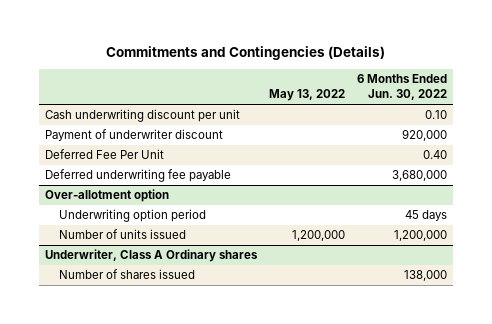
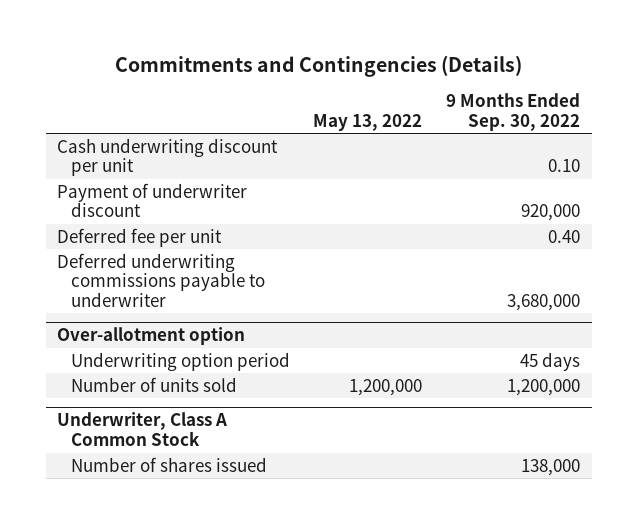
[357,74,448,101] 6 Months Ended Jun. 30, 2022 -> none
none -> [446,93,581,131] 9 Months Ended Sep. 30, 2022
[45,149,165,160] Deferred Fee Per Unit -> [57,227,223,247] Deferred fee per unit
[45,169,232,183] Deferred underwriting fee payable -> [57,252,265,308] Deferred underwriting commissions payable to underwriter
[45,249,259,263] Underwriter, Class A Ordinary shares -> none
[58,269,195,280] Number of shares issued -> none
[58,229,186,240] Number of units issued -> [70,376,237,392] Number of units sold
none -> [57,412,228,447] Underwriter, Class A Common Stock
none -> [70,456,267,472] Number of shares issued

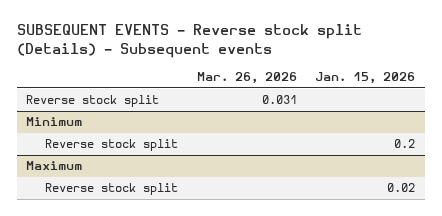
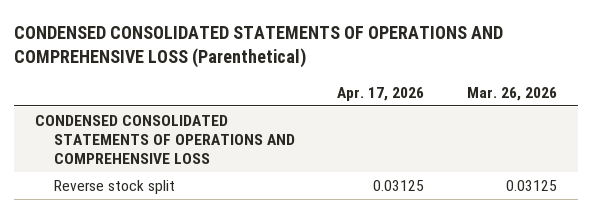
[17,24,363,58] SUBSEQUENT EVENTS - Reverse stock split (Details) - Subsequent events -> [14,25,504,68] CONDENSED CONSOLIDATED STATEMENTS OF OPERATIONS AND COMPREHENSIVE LOSS (Parenthetical)
[315,72,416,85] Jan. 15, 2026 -> none
none -> [337,86,425,101] Apr. 17, 2026
[26,117,83,127] Minimum -> none
[44,139,178,152] Reverse stock split -> none
[26,161,83,171] Maximum -> none
[44,183,178,196] Reverse stock split -> none
none -> [35,115,296,165] CONDENSED CONSOLIDATED STATEMENTS OF OPERATIONS AND COMPREHENSIVE LOSS
[261,95,297,105] 0.031 -> [505,180,557,192] 0.03125

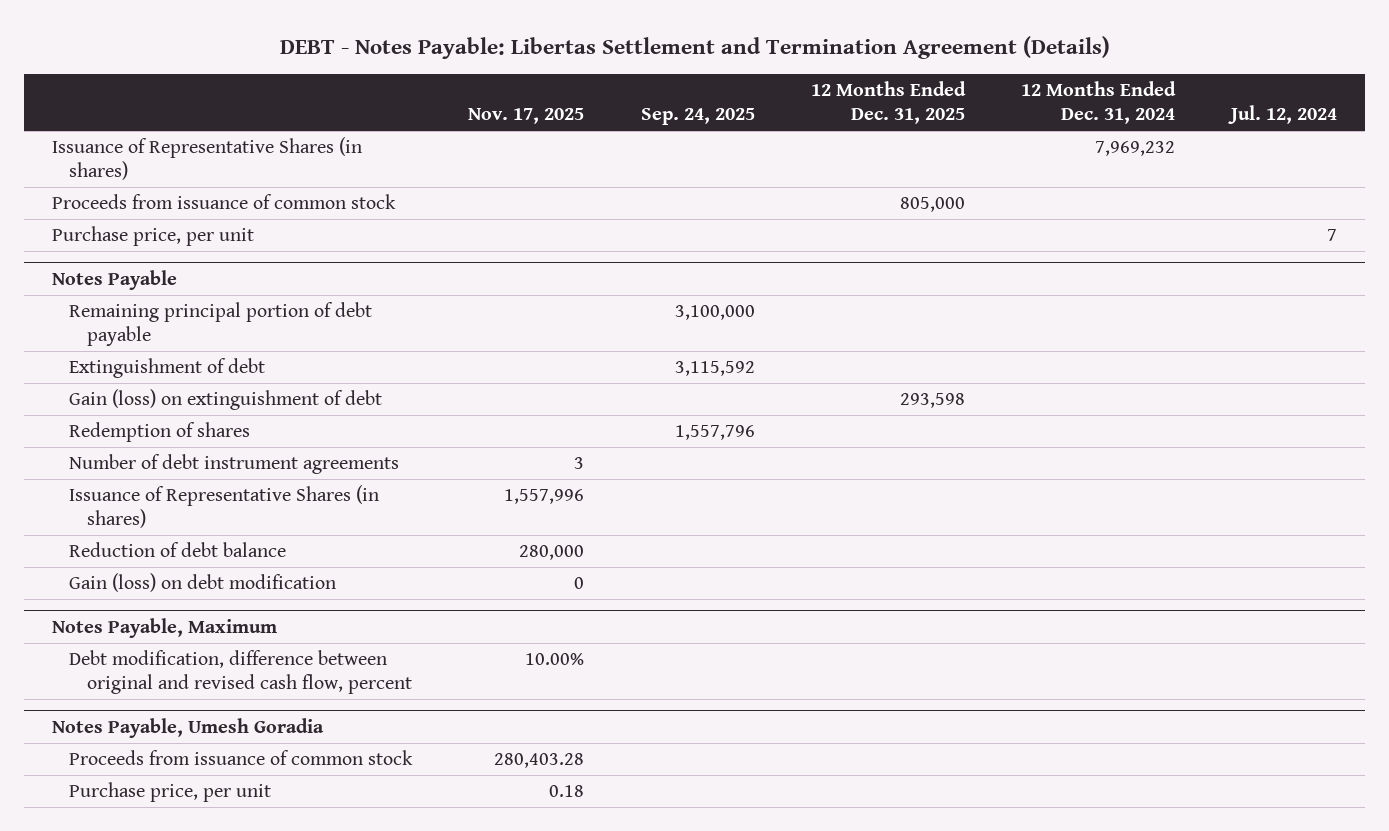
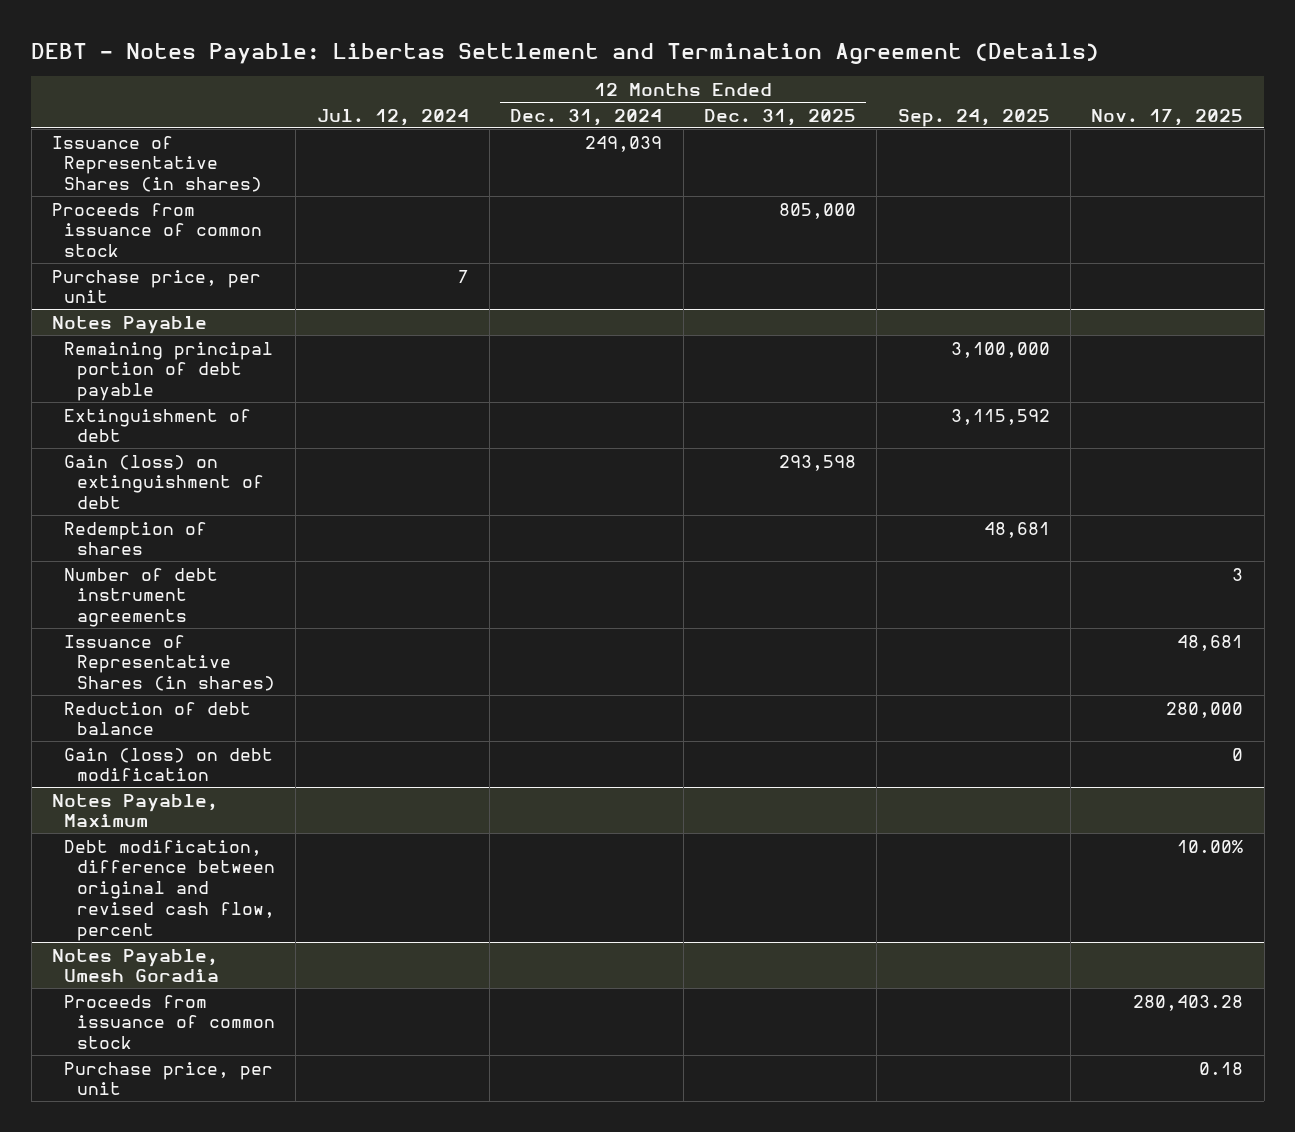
[1095,141,1176,157] 7,969,232 -> [585,135,663,152] 249,039
[674,425,755,441] 1,557,796 -> [983,521,1050,538] 48,681
[504,489,585,505] 1,557,996 -> [1177,634,1244,651] 48,681

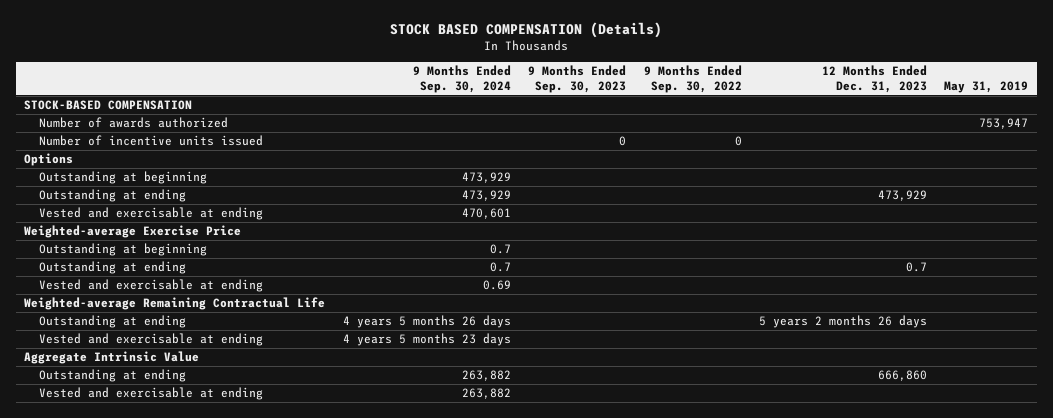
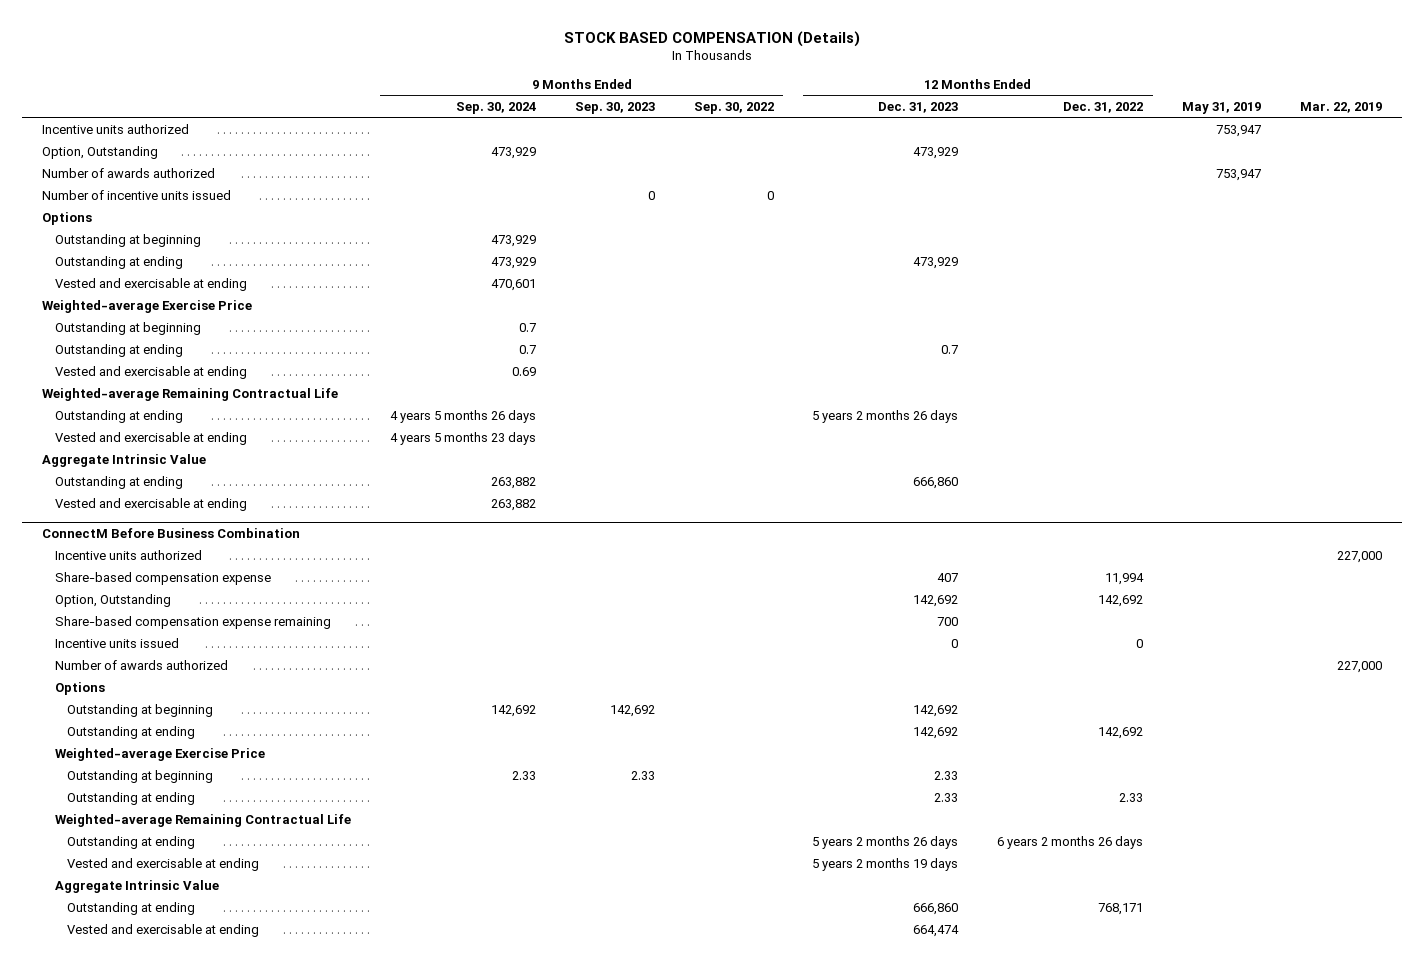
none -> [1063,101,1144,113] Dec. 31, 2022
none -> [1300,101,1383,113] Mar. 22, 2019
[24,100,193,111] STOCK-BASED COMPENSATION -> none
none -> [41,123,189,134] Incentive units authorized
none -> [41,145,158,159] Option, Outstanding
none -> [41,527,300,538] ConnectM Before Business Combination
none -> [54,549,202,560] Incentive units authorized
none -> [54,571,271,585] Share-based compensation expense
none -> [54,593,171,607] Option, Outstanding
none -> [54,615,331,629] Share-based compensation expense remaining
none -> [54,637,179,648] Incentive units issued
none -> [54,659,228,670] Number of awards authorized
none -> [54,681,105,695] Options
none -> [67,703,214,717] Outstanding at beginning
none -> [67,725,196,739] Outstanding at ending
none -> [54,747,265,761] Weighted-average Exercise Price
none -> [67,769,214,783] Outstanding at beginning
none -> [67,791,196,805] Outstanding at ending
none -> [54,813,351,827] Weighted-average Remaining Contractual Life
none -> [67,835,196,849] Outstanding at ending
none -> [67,857,260,871] Vested and exercisable at ending
none -> [54,879,219,893] Aggregate Intrinsic Value
none -> [67,901,196,915] Outstanding at ending
none -> [67,923,260,937] Vested and exercisable at ending

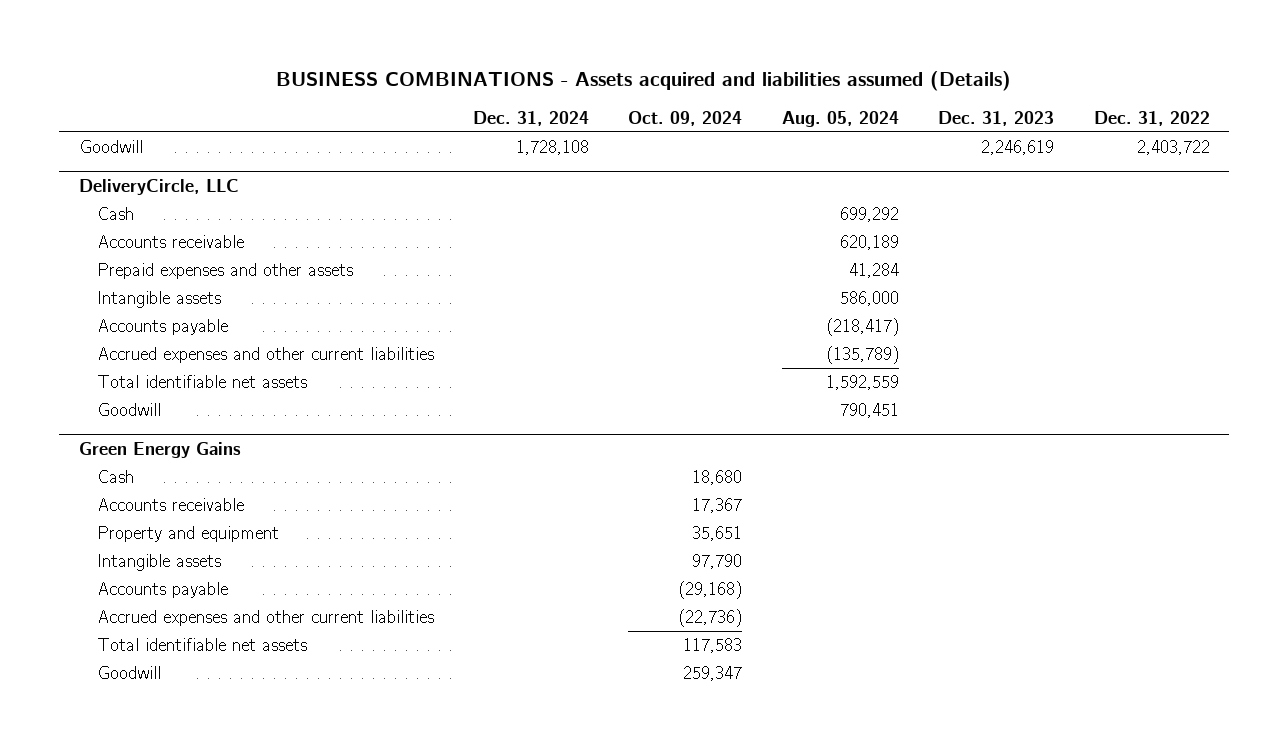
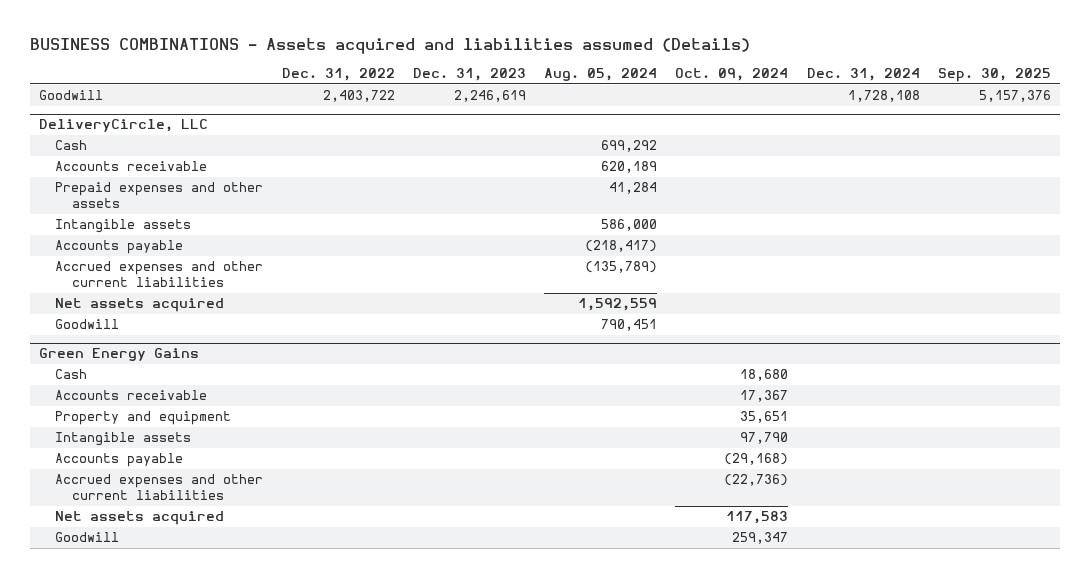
none -> [937,68,1051,83] Sep. 30, 2025
[96,375,307,389] Total identifiable net assets -> [55,298,225,313] Net assets acquired
[96,638,307,652] Total identifiable net assets -> [55,511,225,526] Net assets acquired

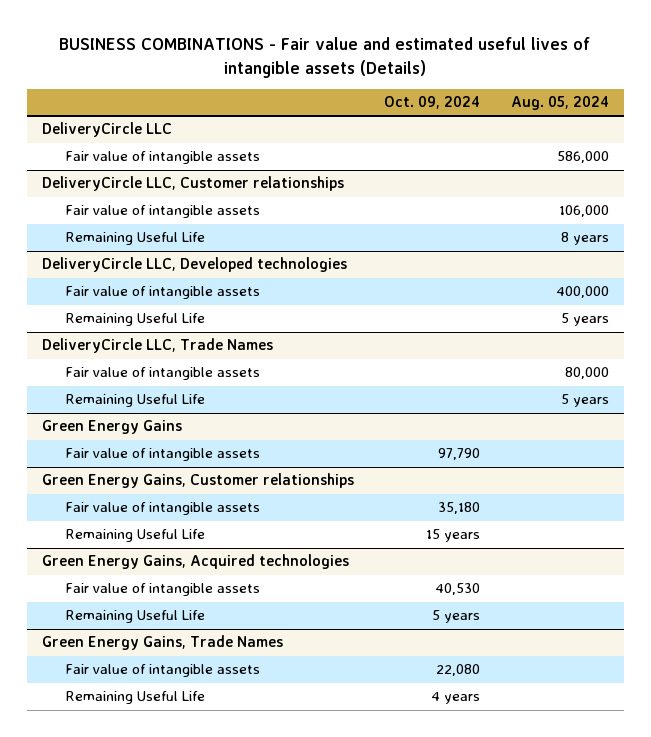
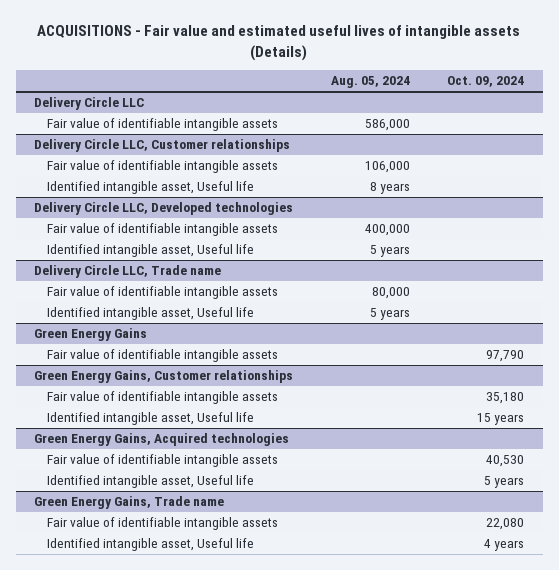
[59,37,591,78] BUSINESS COMBINATIONS - Fair value and estimated useful lives of intangible assets (Details) -> [37,25,521,61] ACQUISITIONS - Fair value and estimated useful lives of intangible assets (Details)
[42,338,274,354] DeliveryCircle LLC, Trade Names -> none
[64,367,260,381] Fair value of intangible assets -> none
[64,394,205,408] Remaining Useful Life -> none
[42,122,173,138] DeliveryCircle LLC -> [34,97,145,111] Delivery Circle LLC
[64,151,260,165] Fair value of intangible assets -> [46,118,278,132] Fair value of identifiable intangible assets
[42,176,345,192] DeliveryCircle LLC, Customer relationships -> [34,139,291,153] Delivery Circle LLC, Customer relationships
[64,205,260,219] Fair value of intangible assets -> [46,160,278,174] Fair value of identifiable intangible assets
[64,232,205,246] Remaining Useful Life -> [46,181,254,195] Identified intangible asset, Useful life
[42,257,348,273] DeliveryCircle LLC, Developed technologies -> [34,202,294,216] Delivery Circle LLC, Developed technologies
[64,286,260,300] Fair value of intangible assets -> [46,223,278,237] Fair value of identifiable intangible assets
[64,313,205,327] Remaining Useful Life -> [46,244,254,258] Identified intangible asset, Useful life
none -> [34,265,222,279] Delivery Circle LLC, Trade name
none -> [46,286,278,300] Fair value of identifiable intangible assets
none -> [46,307,254,321] Identified intangible asset, Useful life
[64,448,260,462] Fair value of intangible assets -> [46,349,278,363] Fair value of identifiable intangible assets
[64,502,260,516] Fair value of intangible assets -> [46,391,278,405] Fair value of identifiable intangible assets
[64,529,205,543] Remaining Useful Life -> [46,412,254,426] Identified intangible asset, Useful life
[64,583,260,597] Fair value of intangible assets -> [46,454,278,468] Fair value of identifiable intangible assets
[64,610,205,624] Remaining Useful Life -> [46,475,254,489] Identified intangible asset, Useful life
[42,635,284,651] Green Energy Gains, Trade Names -> [34,496,225,510] Green Energy Gains, Trade name
[64,664,260,678] Fair value of intangible assets -> [46,517,278,531] Fair value of identifiable intangible assets
[64,691,205,705] Remaining Useful Life -> [46,538,254,552] Identified intangible asset, Useful life

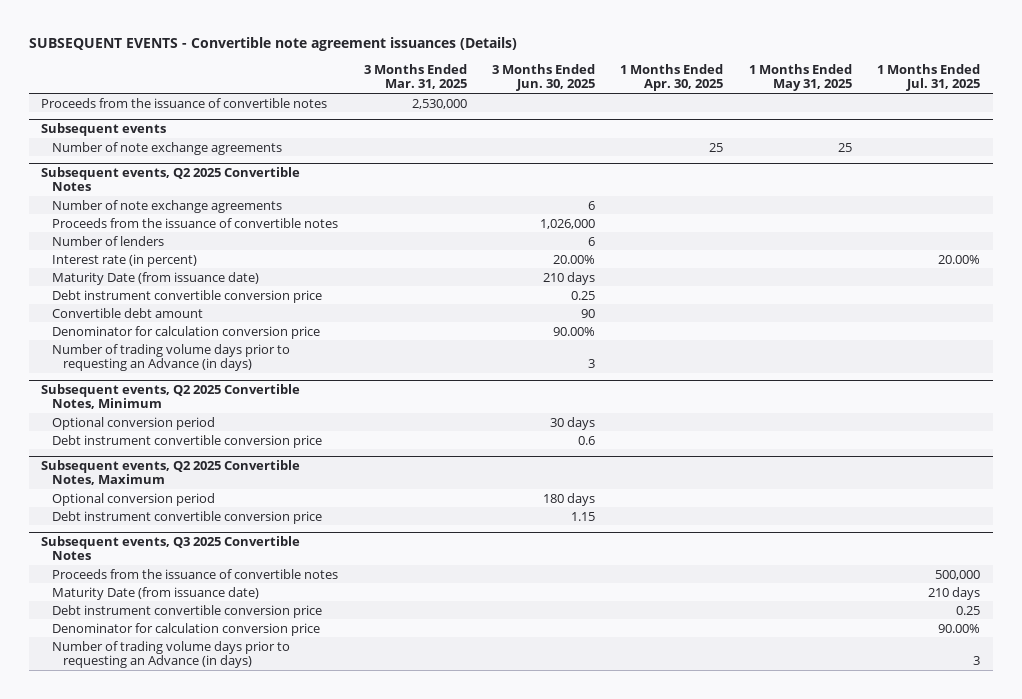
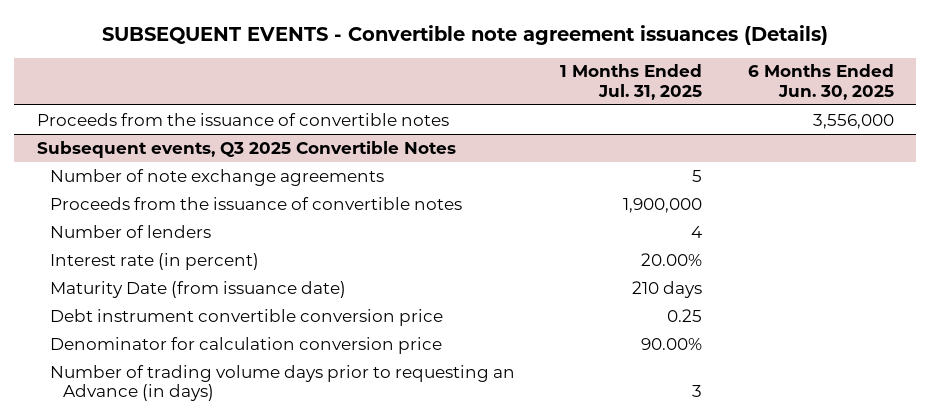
[363,63,467,90] 3 Months Ended Mar. 31, 2025 -> none
[492,63,596,92] 3 Months Ended Jun. 30, 2025 -> none
[620,63,724,92] 1 Months Ended Apr. 30, 2025 -> none
[748,63,852,92] 1 Months Ended May 31, 2025 -> none
none -> [747,64,894,100] 6 Months Ended Jun. 30, 2025
[41,122,167,136] Subsequent events -> none
[52,141,283,155] Number of note exchange agreements -> none
[41,166,301,192] Subsequent events, Q2 2025 Convertible Notes -> none
[52,199,283,213] Number of note exchange agreements -> none
[52,217,339,228] Proceeds from the issuance of convertible notes -> none
[52,235,165,246] Number of lenders -> none
[52,253,198,267] Interest rate (in percent) -> none
[52,271,260,285] Maturity Date (from issuance date) -> none
[52,289,323,303] Debt instrument convertible conversion price -> none
[52,307,204,318] Convertible debt amount -> none
[52,325,321,339] Denominator for calculation conversion price -> none
[52,343,291,372] Number of trading volume days prior to requesting an Advance (in days) -> none
[41,383,301,410] Subsequent events, Q2 2025 Convertible Notes, Minimum -> none
[52,416,216,430] Optional conversion period -> none
[52,434,323,448] Debt instrument convertible conversion price -> none
[41,459,301,486] Subsequent events, Q2 2025 Convertible Notes, Maximum -> none
[52,492,216,506] Optional conversion period -> none
[52,510,323,524] Debt instrument convertible conversion price -> none
none -> [50,168,385,186] Number of note exchange agreements
[935,569,981,580] 500,000 -> [623,197,703,213] 1,900,000
none -> [50,224,212,238] Number of lenders
none -> [50,252,260,270] Interest rate (in percent)

